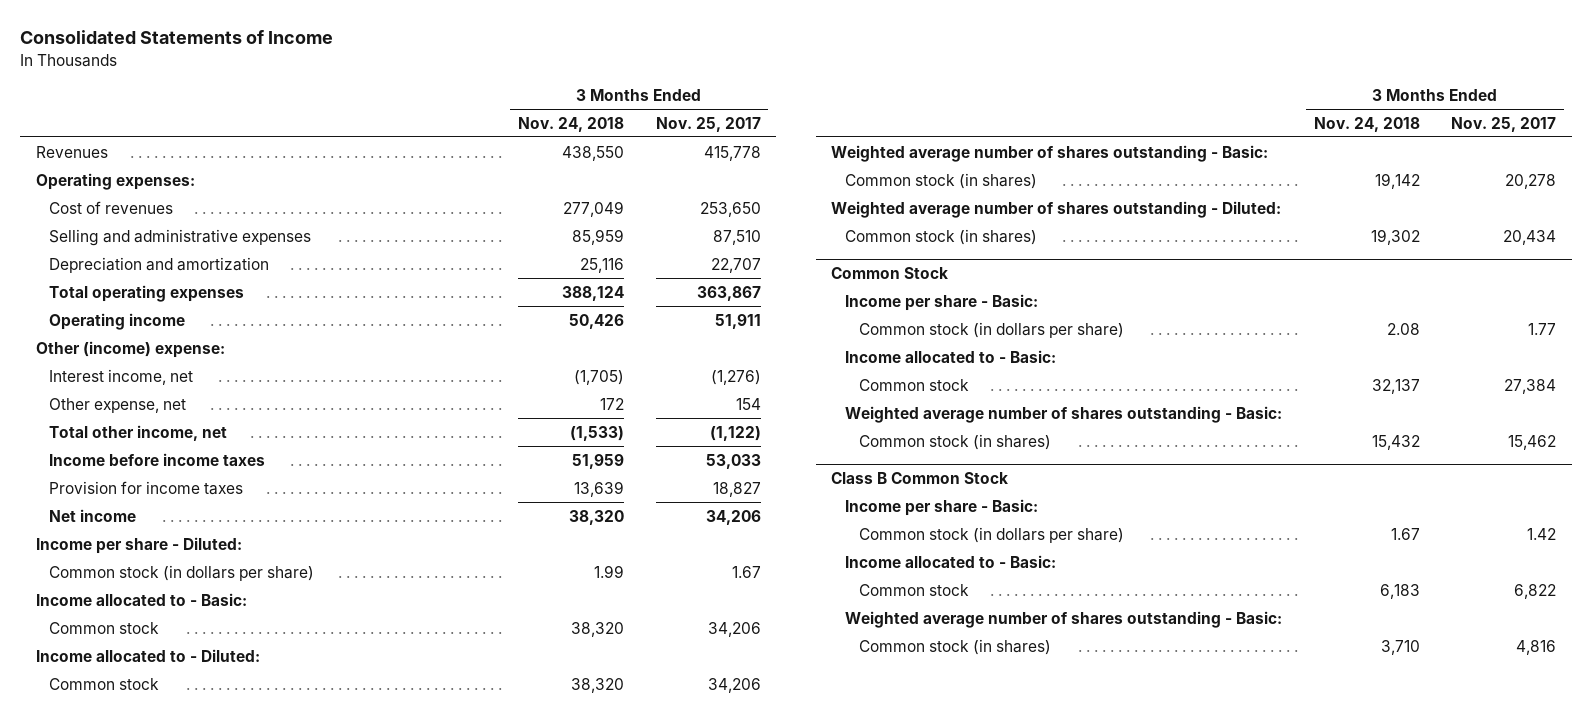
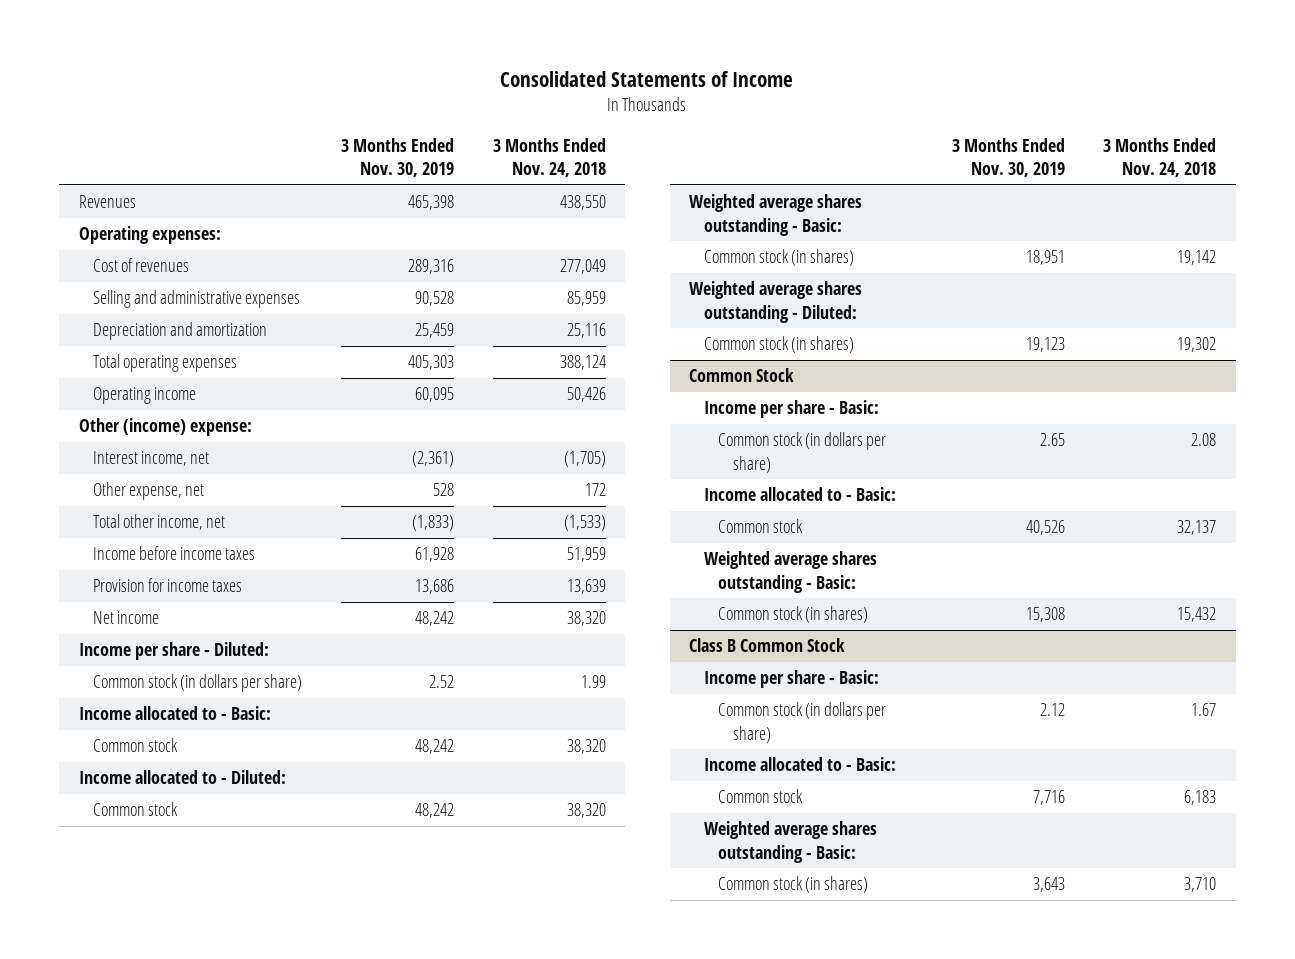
[655,116,761,132] Nov. 25, 2017 -> none
none -> [340,137,454,177] 3 Months Ended Nov. 30, 2019
[831,144,1269,162] Weighted average number of shares outstanding - Basic: -> [689,194,863,236] Weighted average shares outstanding - Basic:
[831,200,1282,218] Weighted average number of shares outstanding - Diluted: -> [689,281,863,323] Weighted average shares outstanding - Diluted:
[844,405,1282,423] Weighted average number of shares outstanding - Basic: -> [703,551,877,593] Weighted average shares outstanding - Basic:
[844,610,1282,628] Weighted average number of shares outstanding - Basic: -> [703,821,877,863] Weighted average shares outstanding - Basic:

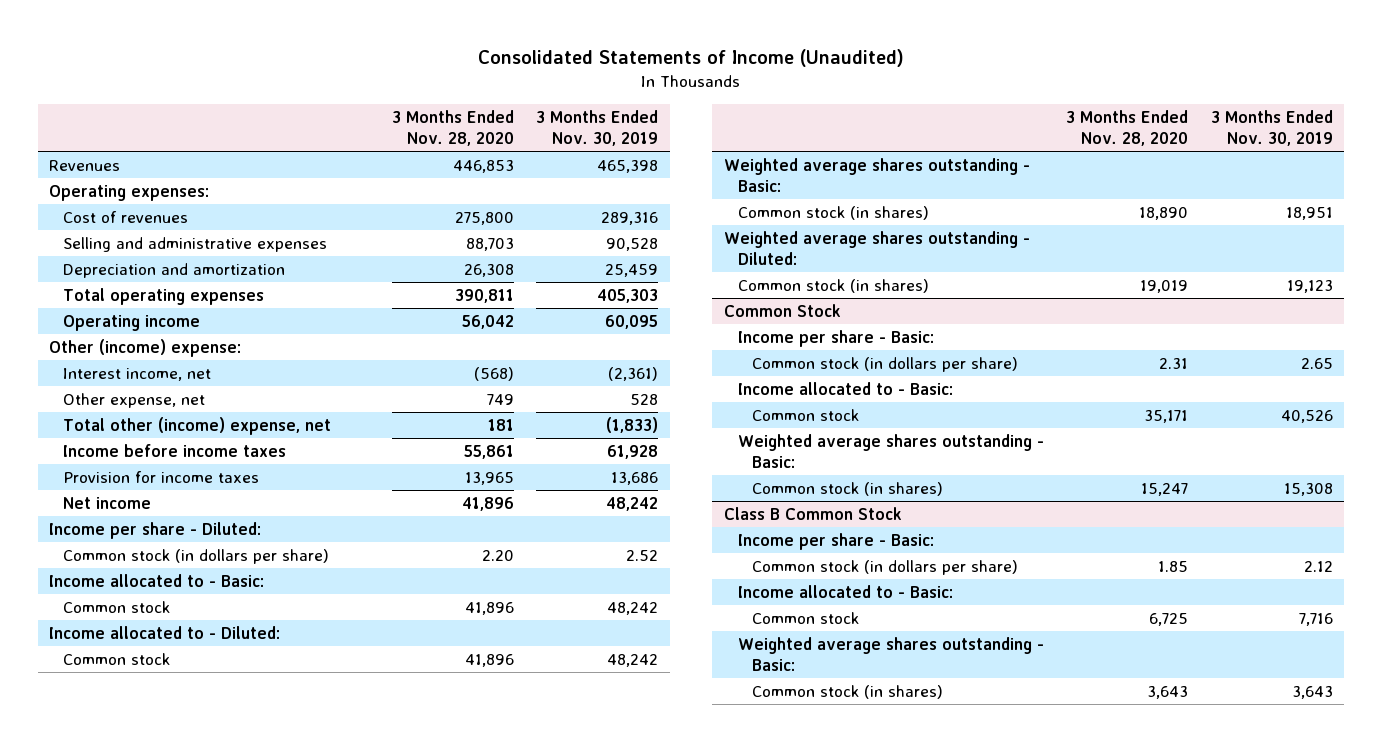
[500,71,794,88] Consolidated Statements of Income -> [477,49,904,68] Consolidated Statements of Income (Unaudited)
[492,137,606,177] 3 Months Ended Nov. 24, 2018 -> none
none -> [391,110,514,147] 3 Months Ended Nov. 28, 2020
[93,514,226,531] Total other income, net -> [63,416,332,435] Total other (income) expense, net

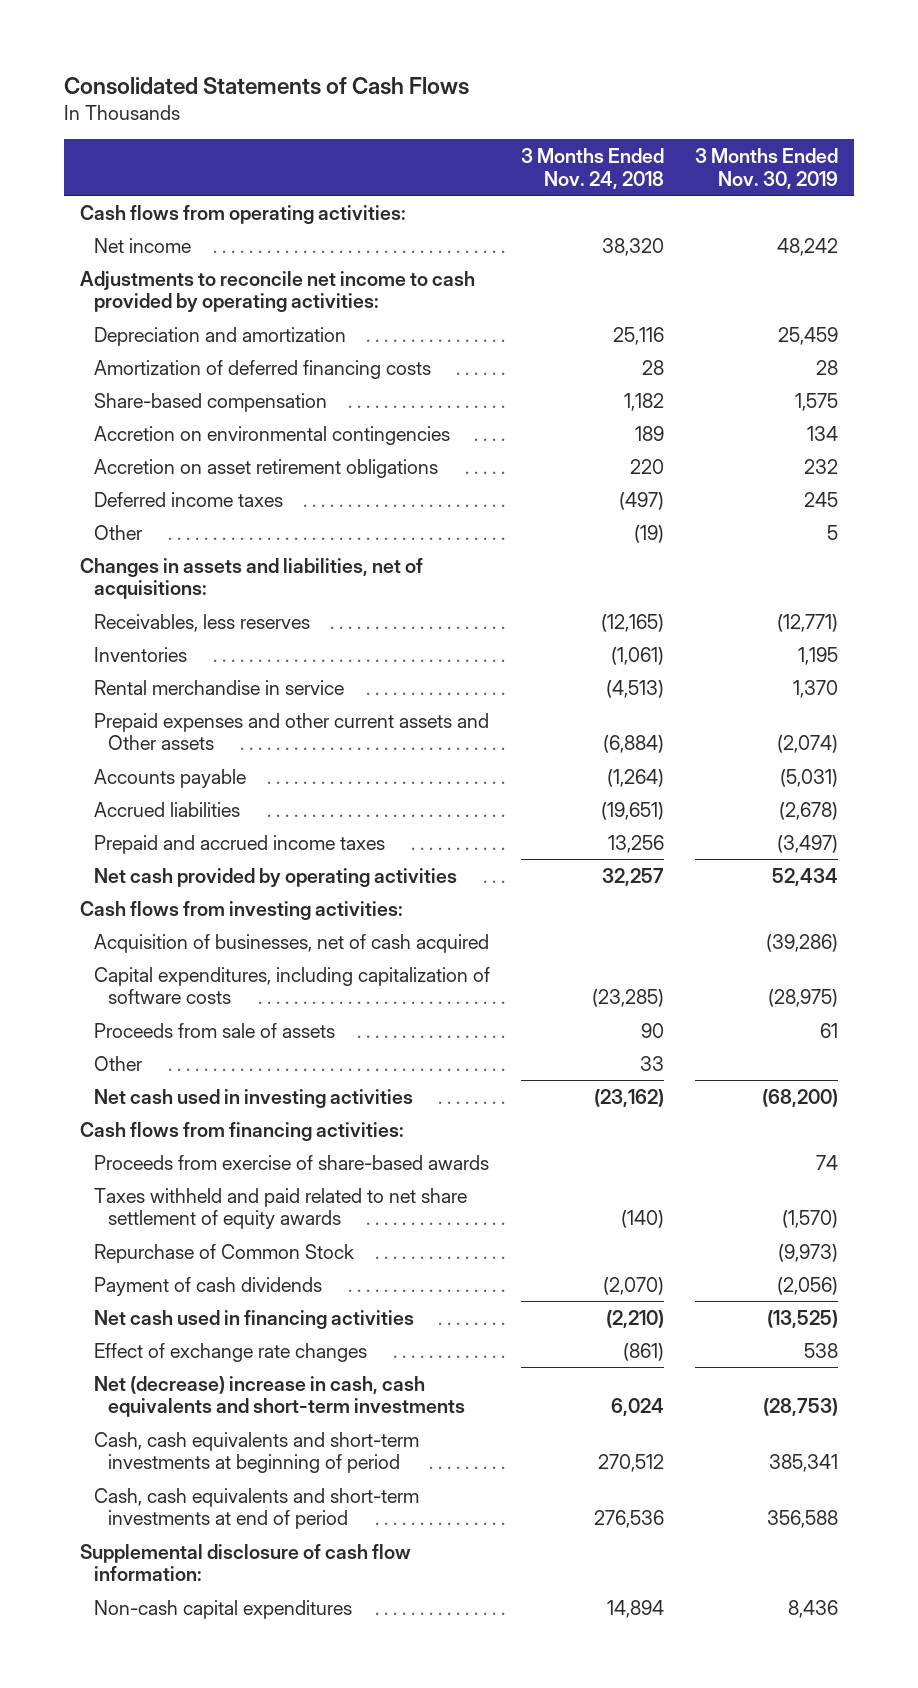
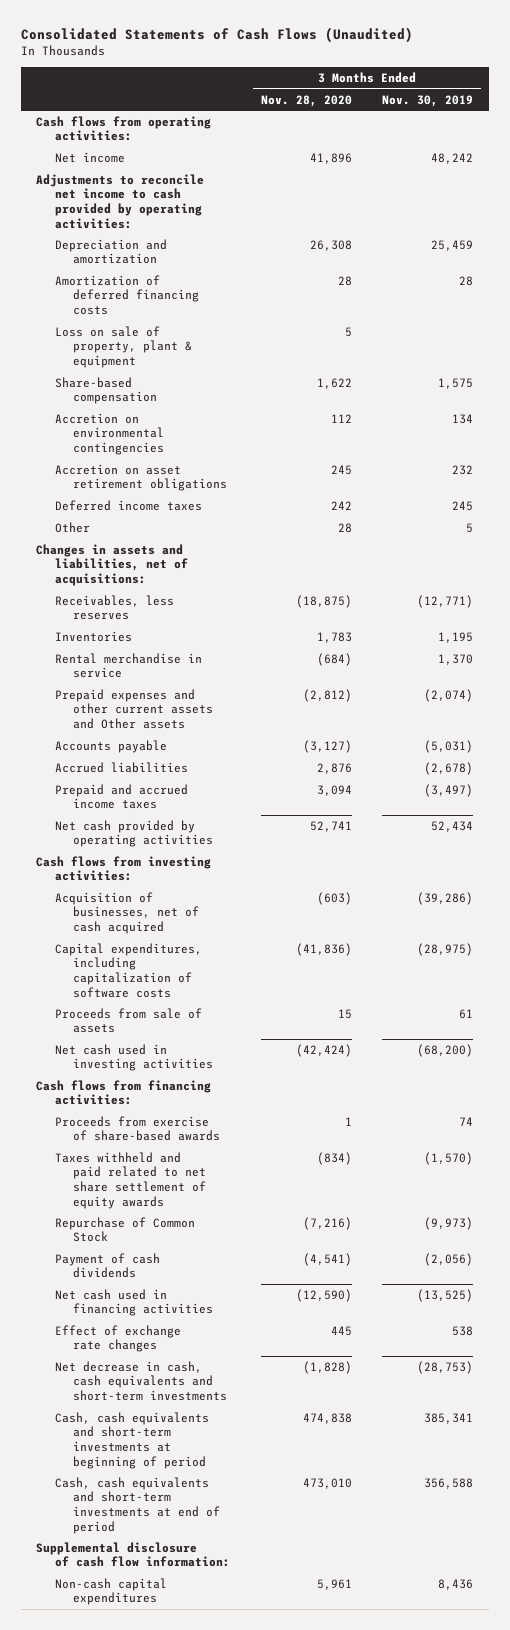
[63,76,469,95] Consolidated Statements of Cash Flows -> [20,27,413,44] Consolidated Statements of Cash Flows (Unaudited)
[521,148,665,189] 3 Months Ended Nov. 24, 2018 -> none
none -> [260,94,352,107] Nov. 28, 2020
none -> [54,325,193,369] Loss on sale of property, plant & equipment
[93,1055,142,1071] Other -> none
[93,1375,465,1418] Net (decrease) increase in cash, cash equivalents and short-term investments -> [54,1360,228,1402] Net decrease in cash, cash equivalents and short-term investments

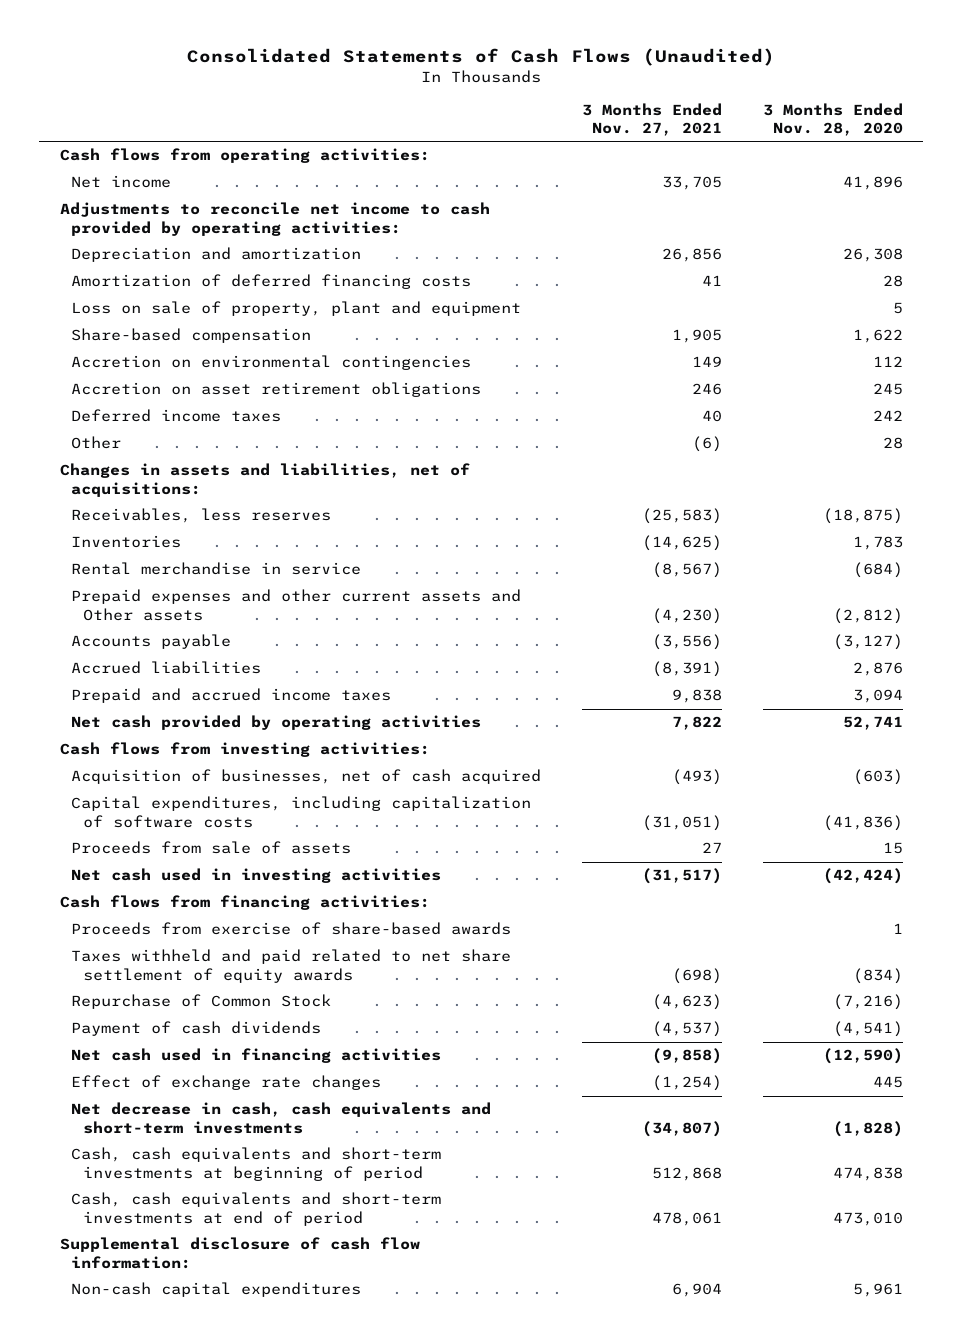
[382,94,474,107] Nov. 30, 2019 -> none
none -> [582,102,723,136] 3 Months Ended Nov. 27, 2021
[54,325,193,369] Loss on sale of property, plant & equipment -> [71,301,522,317] Loss on sale of property, plant and equipment

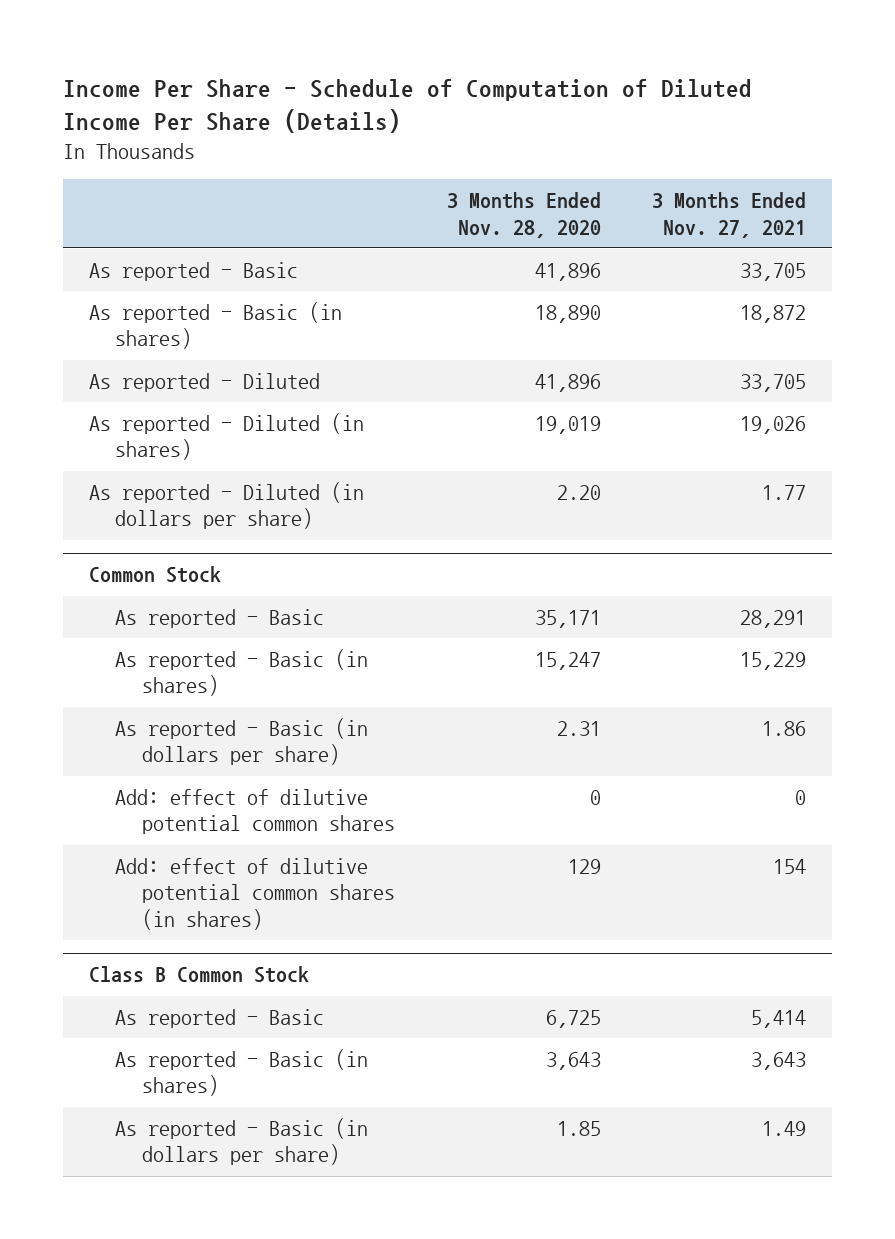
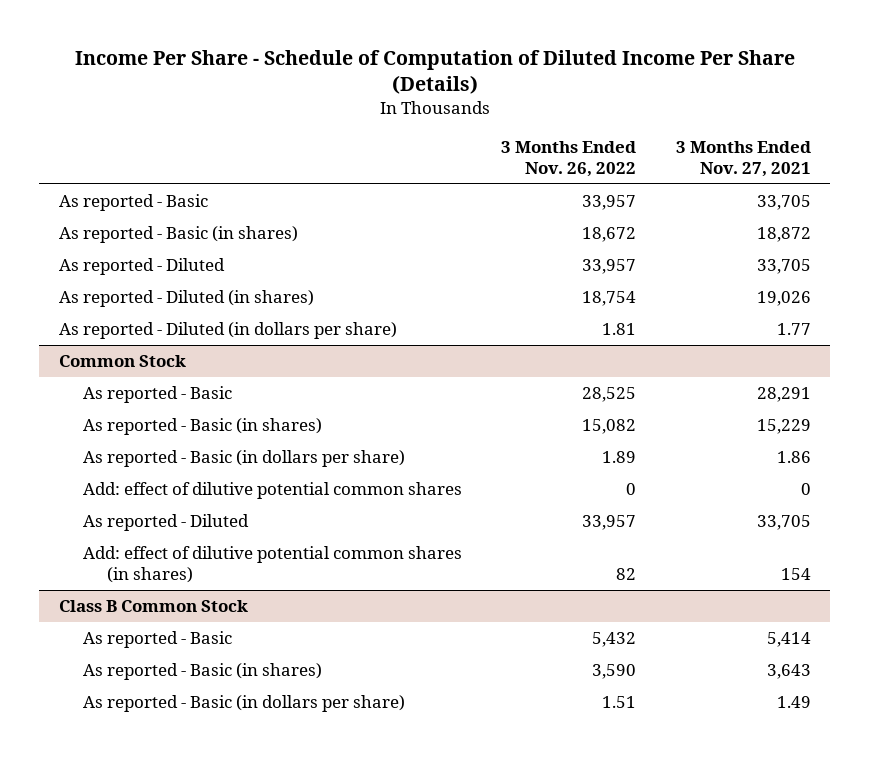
[446,192,601,238] 3 Months Ended Nov. 28, 2020 -> none
none -> [501,140,637,177] 3 Months Ended Nov. 26, 2022
none -> [83,514,250,532] As reported - Diluted

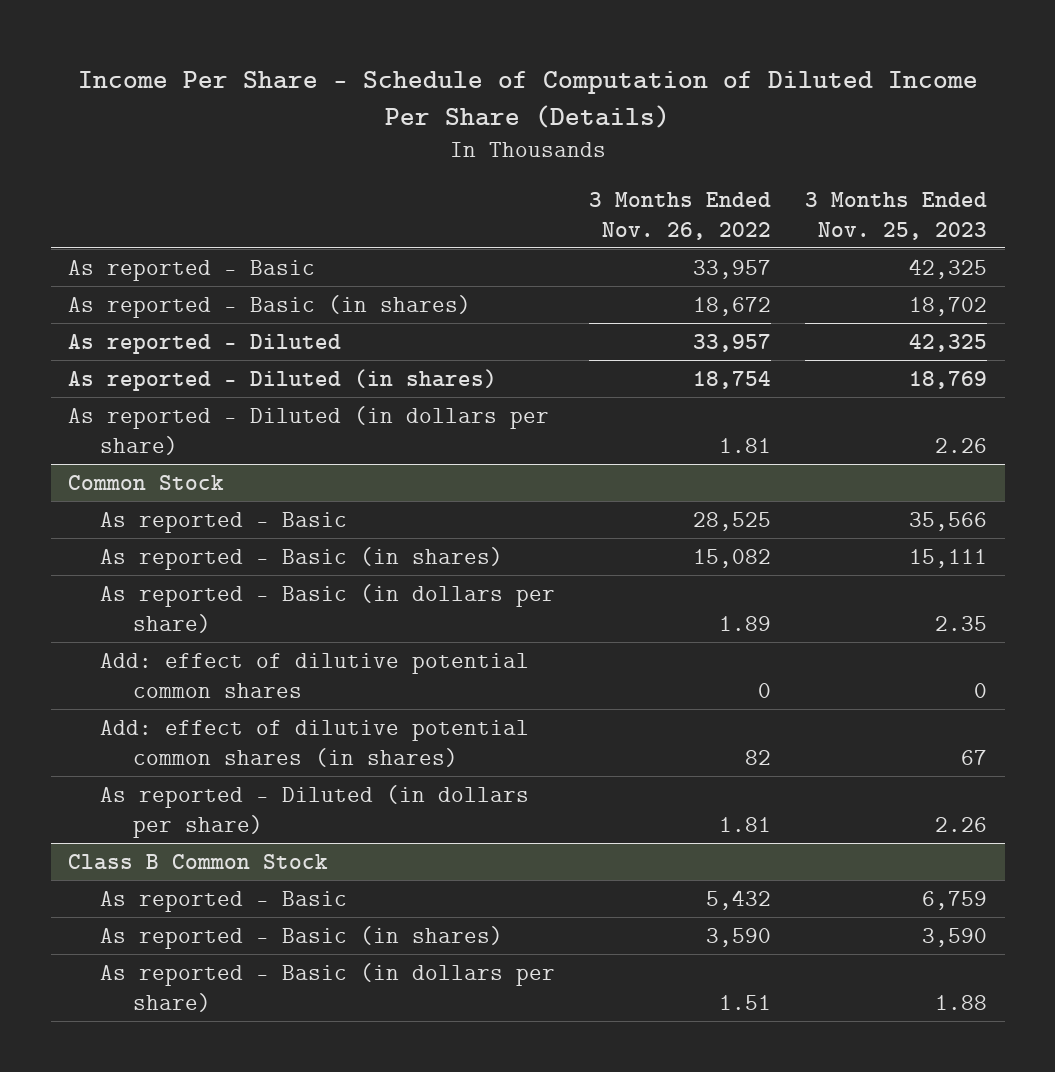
[675,140,811,177] 3 Months Ended Nov. 27, 2021 -> none
none -> [805,191,988,240] 3 Months Ended Nov. 25, 2023
[83,514,250,532] As reported - Diluted -> none
none -> [100,784,530,838] As reported - Diluted (in dollars per share)

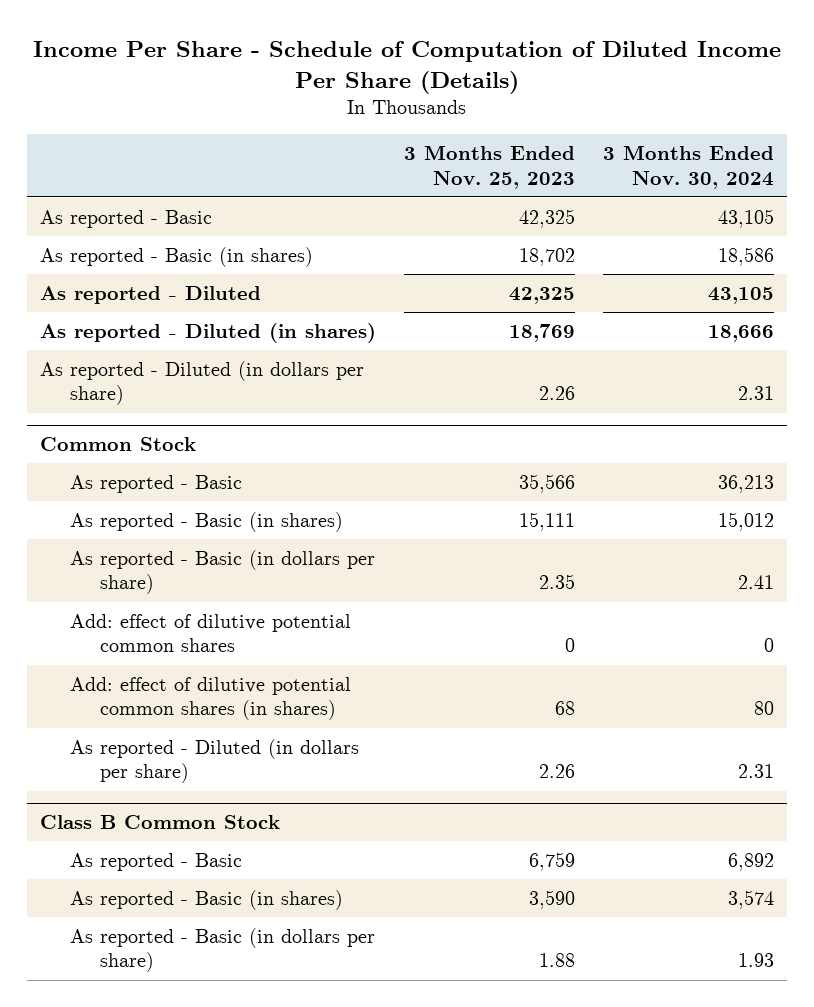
[589,191,772,240] 3 Months Ended Nov. 26, 2022 -> none
none -> [602,144,774,189] 3 Months Ended Nov. 30, 2024
[961,749,988,765] 67 -> [555,701,576,716] 68

